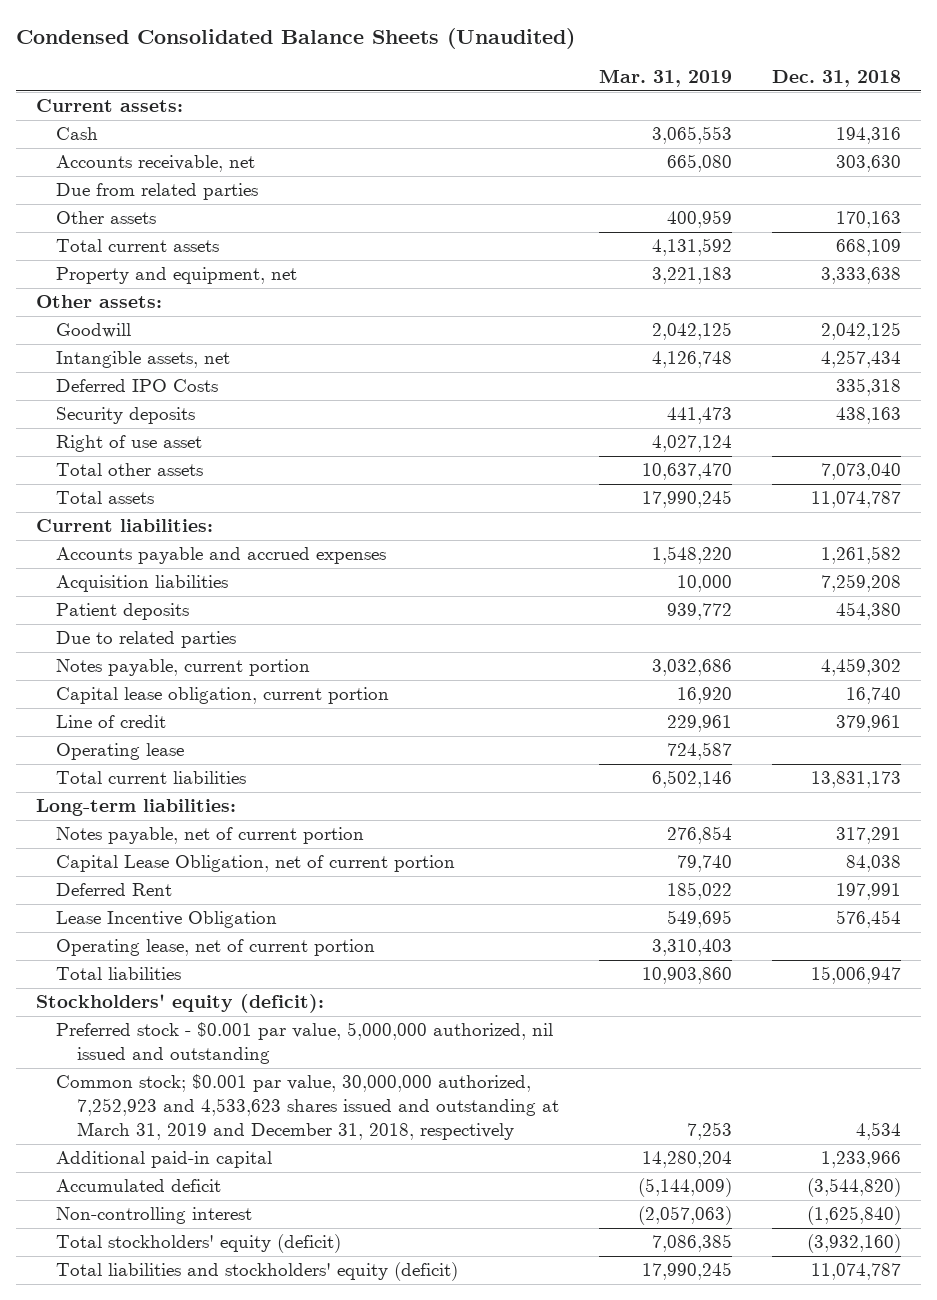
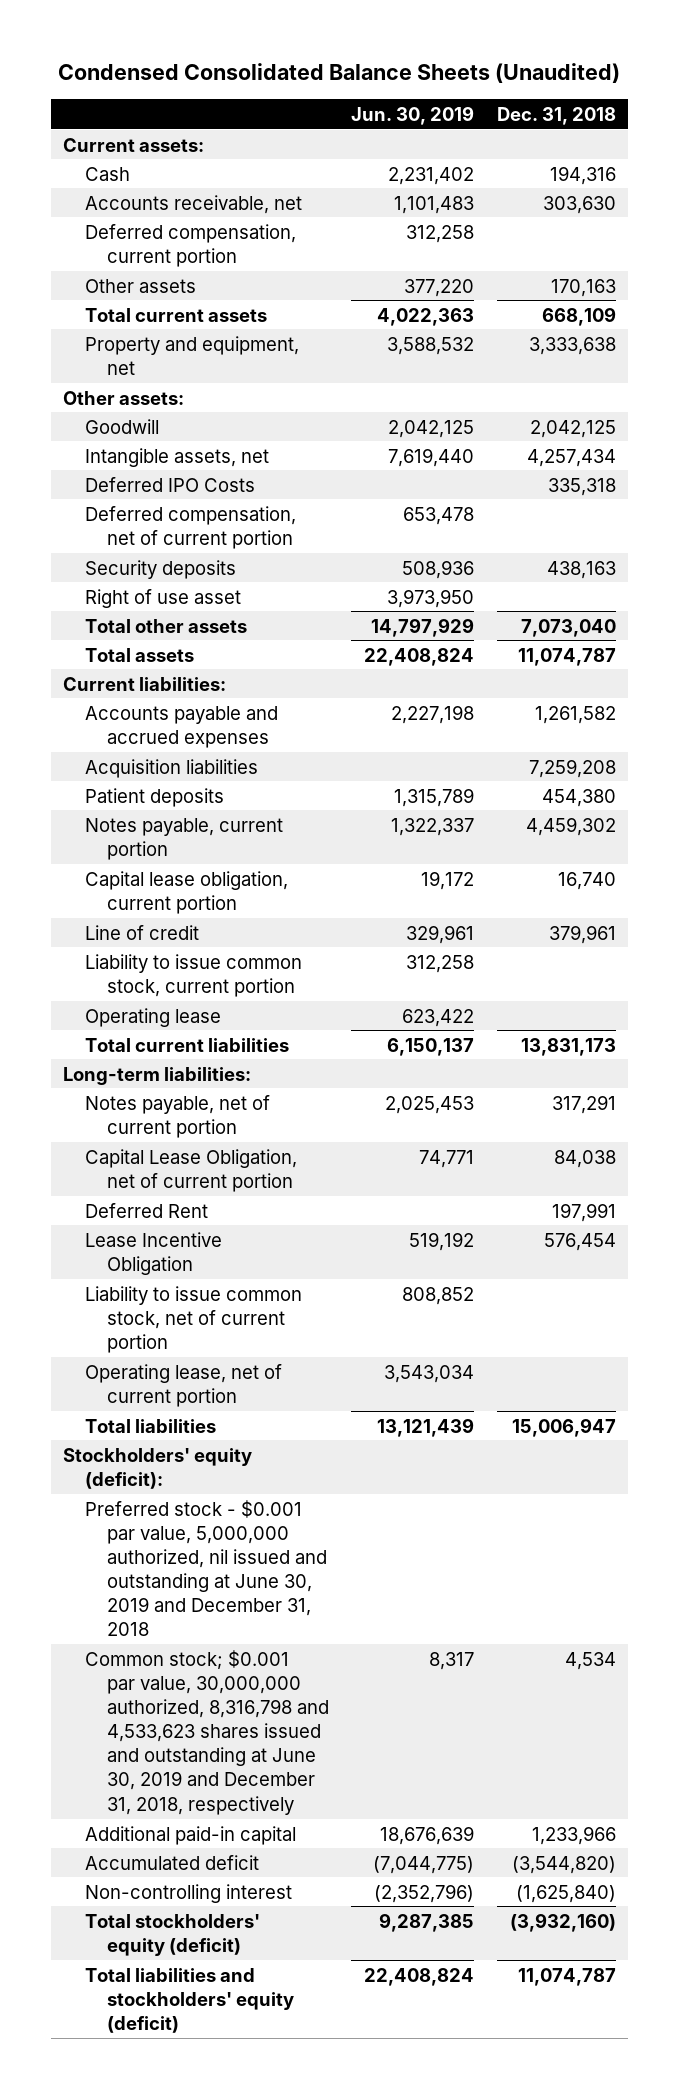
[598,68,732,87] Mar. 31, 2019 -> none
none -> [351,105,475,125] Jun. 30, 2019
[56,183,259,201] Due from related parties -> none
none -> [84,223,296,267] Deferred compensation, current portion
none -> [84,505,296,549] Deferred compensation, net of current portion
[56,631,237,649] Due to related parties -> none
none -> [84,953,302,997] Liability to issue common stock, current portion
none -> [84,1285,302,1353] Liability to issue common stock, net of current portion
[56,1022,554,1065] Preferred stock - $0.001 par value, 5,000,000 authorized, nil issued and outstanding -> [84,1499,327,1637] Preferred stock - $0.001 par value, 5,000,000 authorized, nil issued and outstanding at June 30, 2019 and December 31, 2018
[56,1074,559,1141] Common stock; $0.001 par value, 30,000,000 authorized, 7,252,923 and 4,533,623 shares issued and outstanding at March 31, 2019 and December 31, 2018, respectively -> [84,1649,329,1815] Common stock; $0.001 par value, 30,000,000 authorized, 8,316,798 and 4,533,623 shares issued and outstanding at June 30, 2019 and December 31, 2018, respectively

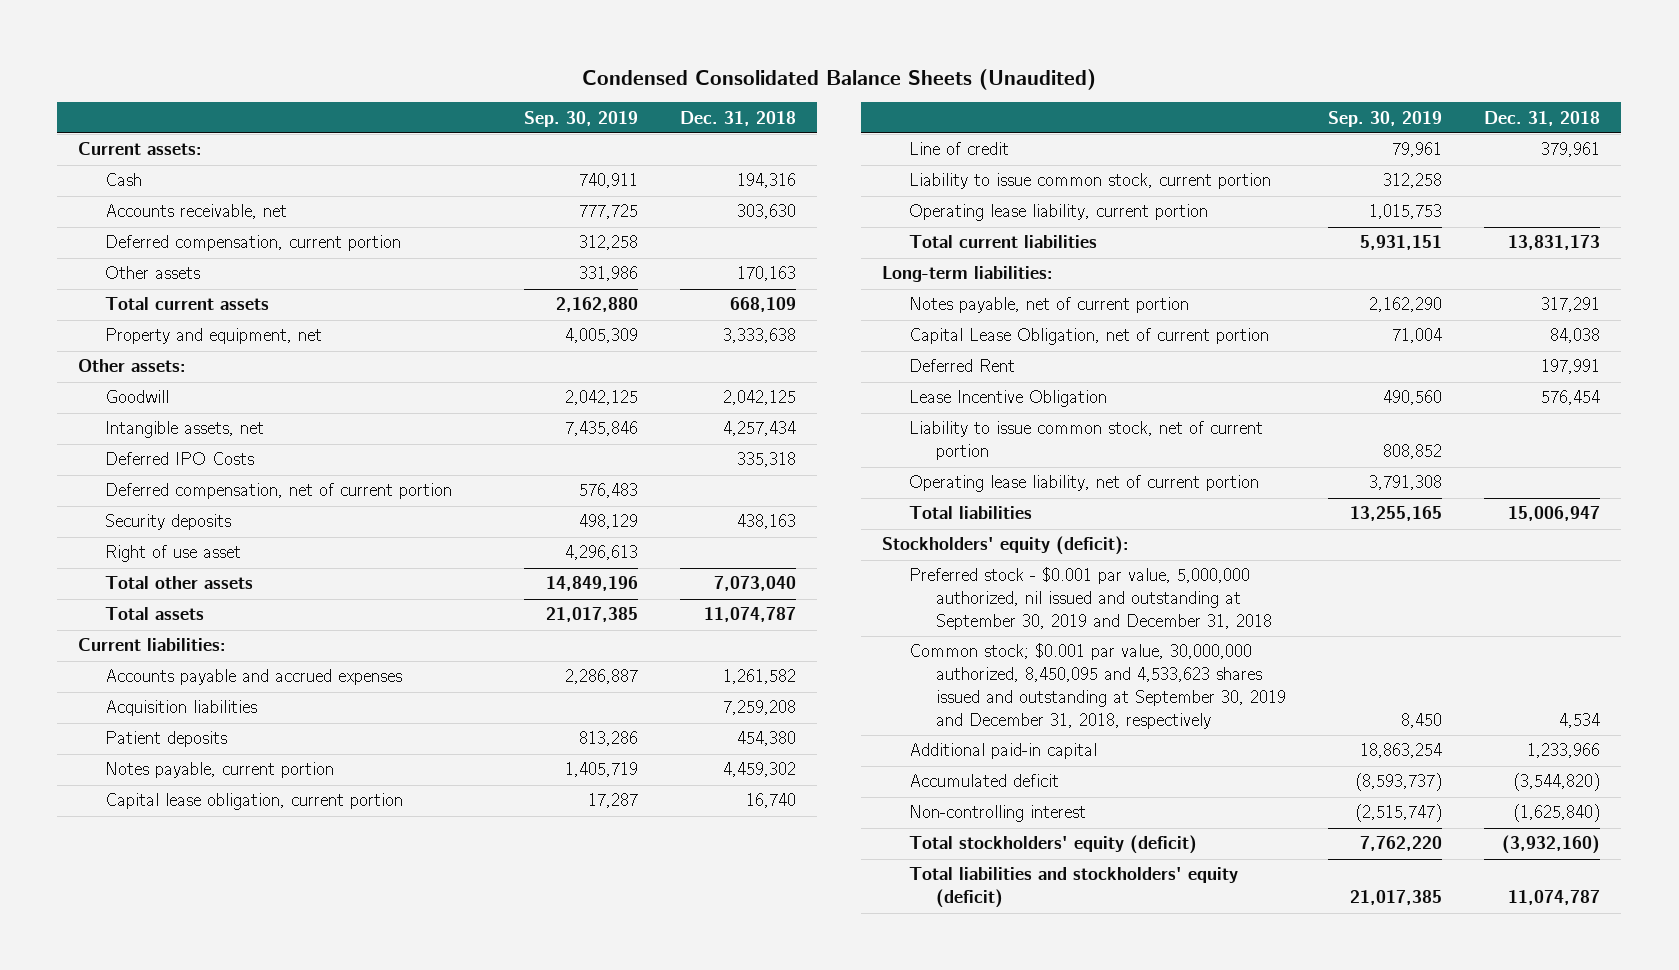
[351,105,475,125] Jun. 30, 2019 -> none
none -> [524,110,639,127] Sep. 30, 2019
[84,1007,221,1027] Operating lease -> [909,204,1209,222] Operating lease liability, current portion
[84,1363,282,1407] Operating lease, net of current portion -> [909,475,1260,493] Operating lease liability, net of current portion
[84,1499,327,1637] Preferred stock - $0.001 par value, 5,000,000 authorized, nil issued and outstanding at June 30, 2019 and December 31, 2018 -> [909,567,1273,631] Preferred stock - $0.001 par value, 5,000,000 authorized, nil issued and outstanding at September 30, 2019 and December 31, 2018
[84,1649,329,1815] Common stock; $0.001 par value, 30,000,000 authorized, 8,316,798 and 4,533,623 shares issued and outstanding at June 30, 2019 and December 31, 2018, respectively -> [909,643,1287,730] Common stock; $0.001 par value, 30,000,000 authorized, 8,450,095 and 4,533,623 shares issued and outstanding at September 30, 2019 and December 31, 2018, respectively

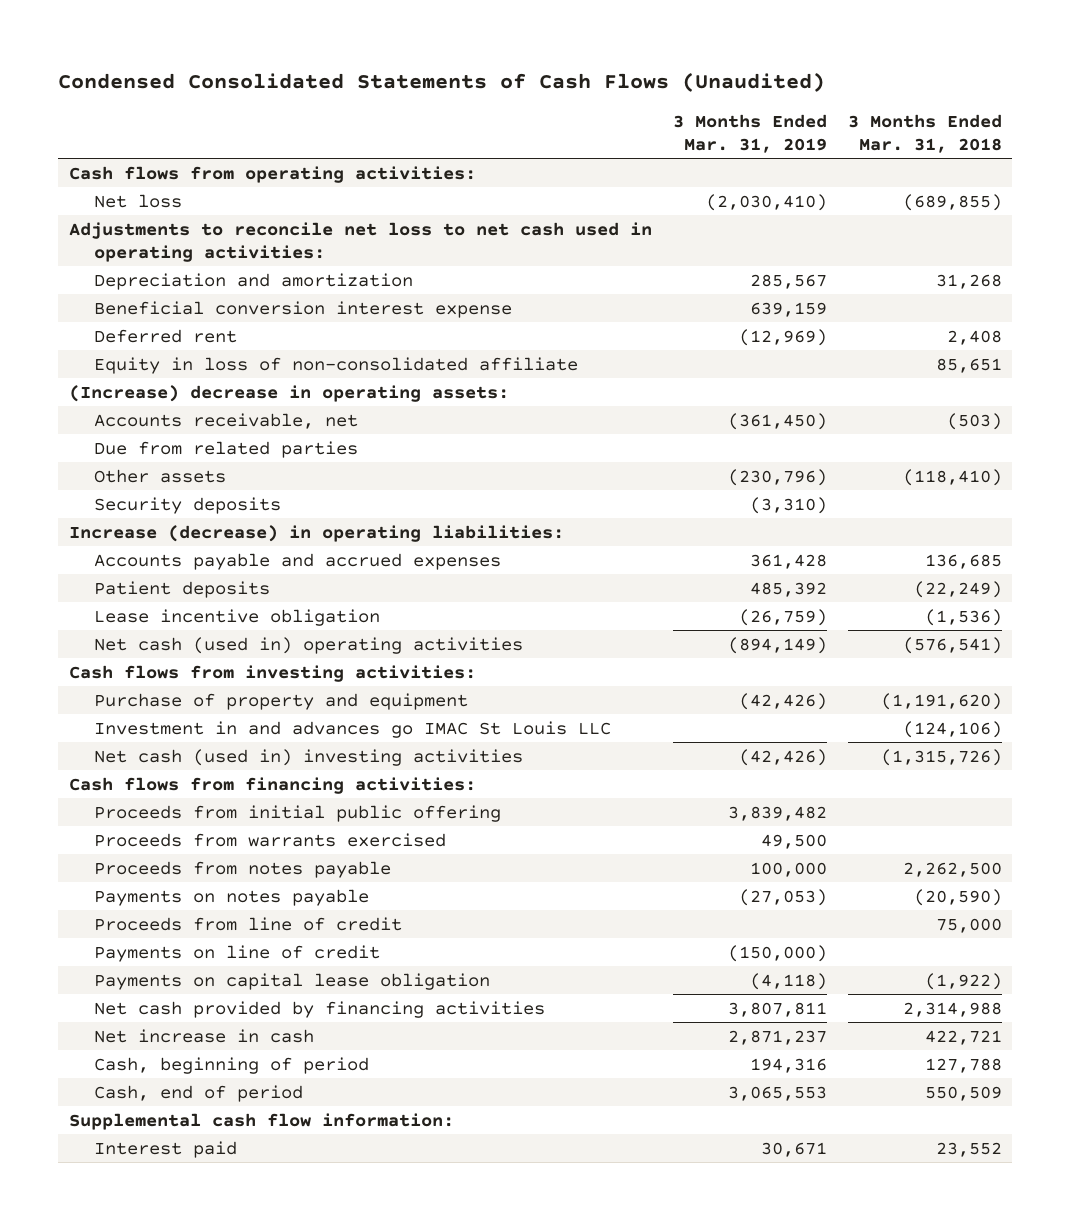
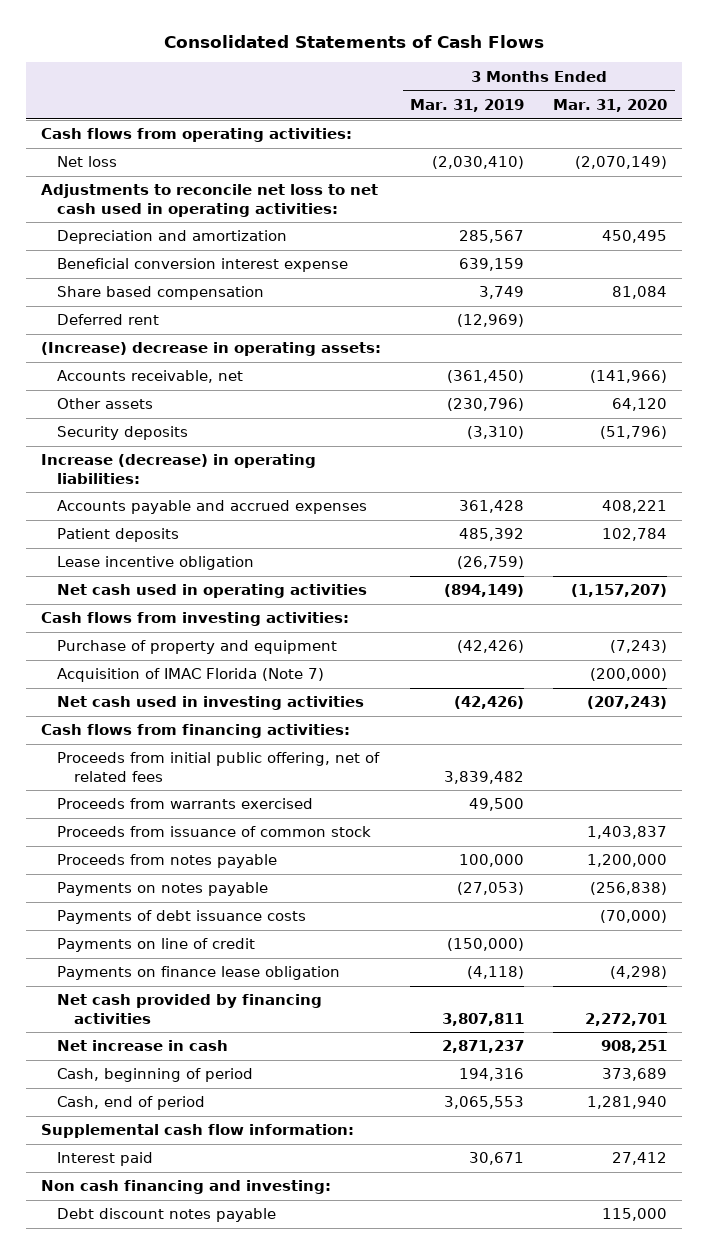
[58,71,826,92] Condensed Consolidated Statements of Cash Flows (Unaudited) -> [164,35,545,49] Consolidated Statements of Cash Flows
[847,113,1002,153] 3 Months Ended Mar. 31, 2018 -> none
none -> [553,98,668,112] Mar. 31, 2020
none -> [57,286,265,301] Share based compensation
[93,356,578,374] Equity in loss of non-consolidated affiliate -> none
[93,440,358,458] Due from related parties -> none
[93,636,523,654] Net cash (used in) operating activities -> [57,584,368,599] Net cash used in operating activities
[93,720,611,738] Investment in and advances go IMAC St Louis LLC -> none
none -> [57,668,325,683] Acquisition of IMAC Florida (Note 7)
[93,748,523,766] Net cash (used in) investing activities -> [57,696,365,711] Net cash used in investing activities
[93,804,501,822] Proceeds from initial public offering -> [57,752,381,782] Proceeds from initial public offering, net of related fees
none -> [57,826,372,838] Proceeds from issuance of common stock
[93,916,402,931] Proceeds from line of credit -> none
none -> [57,910,307,925] Payments of debt issuance costs
[93,972,490,990] Payments on capital lease obligation -> [57,966,341,981] Payments on finance lease obligation
none -> [40,1180,331,1195] Non cash financing and investing:
none -> [57,1208,277,1223] Debt discount notes payable

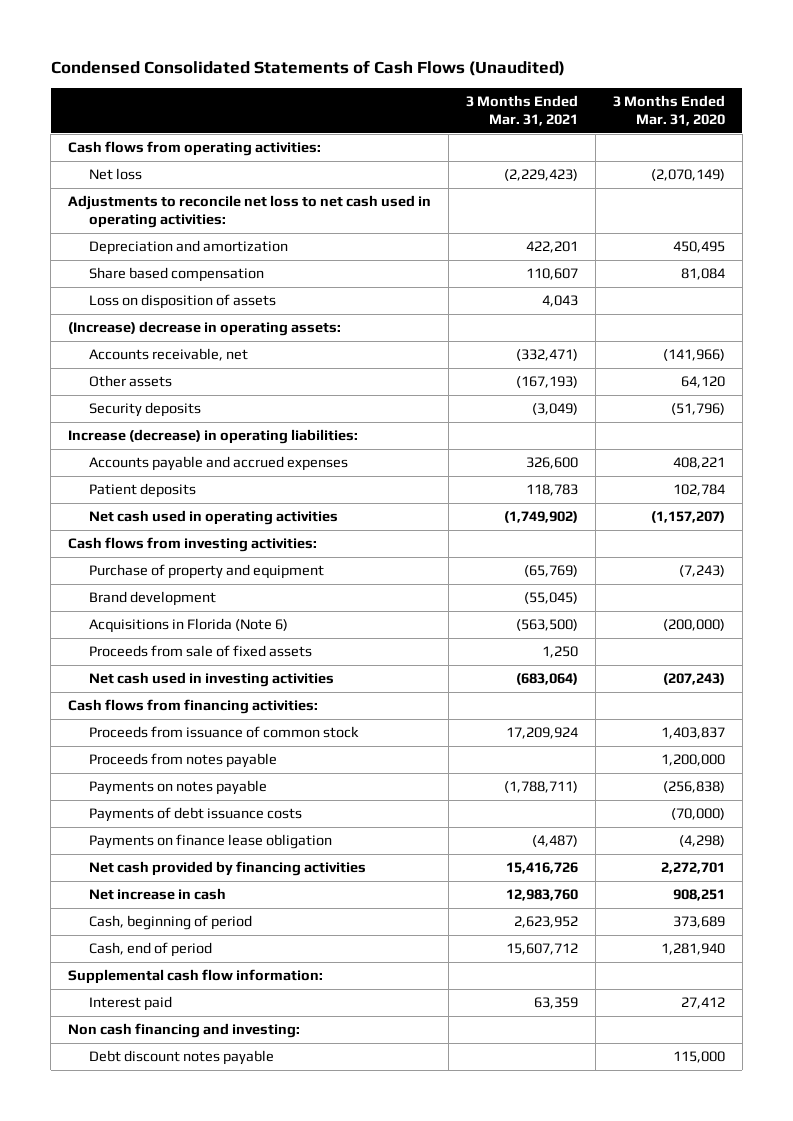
[164,35,545,49] Consolidated Statements of Cash Flows -> [50,60,565,77] Condensed Consolidated Statements of Cash Flows (Unaudited)
[410,98,525,112] Mar. 31, 2019 -> none
none -> [465,94,578,127] 3 Months Ended Mar. 31, 2021
[57,258,349,273] Beneficial conversion interest expense -> none
[57,314,160,326] Deferred rent -> none
none -> [88,294,276,310] Loss on disposition of assets
[57,556,255,571] Lease incentive obligation -> none
none -> [88,591,216,607] Brand development
[57,668,325,683] Acquisition of IMAC Florida (Note 7) -> [88,618,288,634] Acquisitions in Florida (Note 6)
none -> [88,645,312,658] Proceeds from sale of fixed assets
[57,752,381,782] Proceeds from initial public offering, net of related fees -> none
[57,798,314,810] Proceeds from warrants exercised -> none
[57,938,256,953] Payments on line of credit -> none

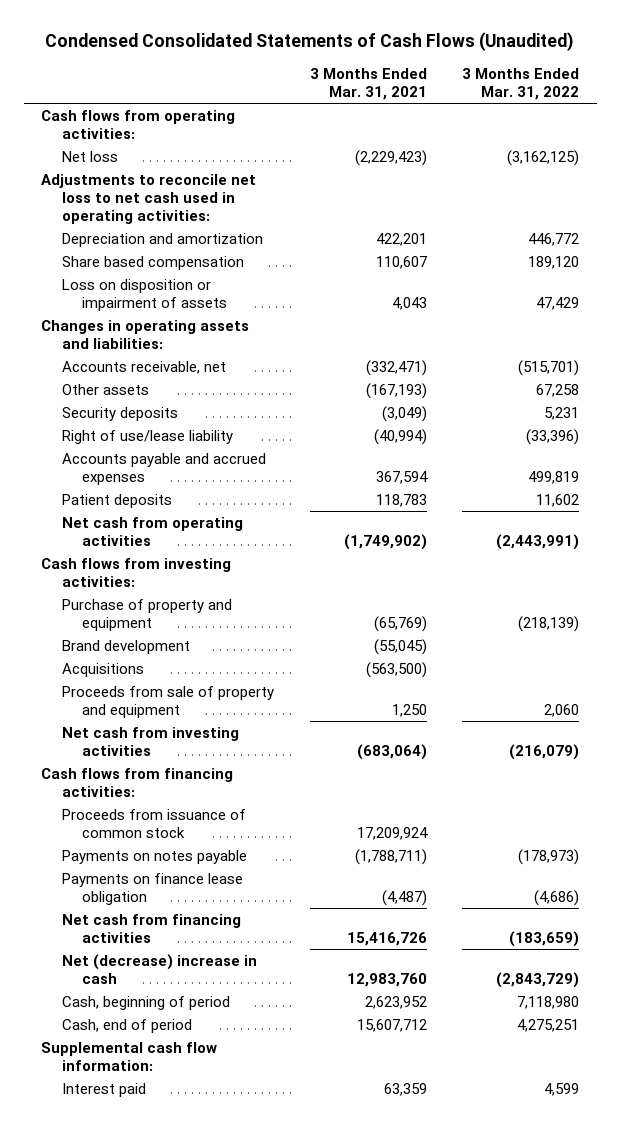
[612,94,725,127] 3 Months Ended Mar. 31, 2020 -> none
none -> [462,68,580,101] 3 Months Ended Mar. 31, 2022
[88,294,276,310] Loss on disposition of assets -> [61,278,228,311] Loss on disposition or impairment of assets
[67,321,341,337] (Increase) decrease in operating assets: -> [41,319,250,349] Changes in operating assets and liabilities:
[67,429,358,445] Increase (decrease) in operating liabilities: -> none
none -> [61,429,233,444] Right of use/lease liability
[525,457,578,470] 326,600 -> [375,470,428,484] 367,594
[88,510,338,526] Net cash used in operating activities -> [61,516,243,546] Net cash from operating activities
[88,618,288,634] Acquisitions in Florida (Note 6) -> [61,662,144,677] Acquisitions
[88,645,312,658] Proceeds from sale of fixed assets -> [61,685,274,718] Proceeds from sale of property and equipment
[88,672,334,688] Net cash used in investing activities -> [61,726,239,756] Net cash from investing activities
[88,753,277,769] Proceeds from notes payable -> none
[88,807,302,823] Payments of debt issuance costs -> none
[88,861,366,877] Net cash provided by financing activities -> [61,913,241,943] Net cash from financing activities
[88,888,226,901] Net increase in cash -> [61,953,257,984] Net (decrease) increase in cash
[67,1023,300,1039] Non cash financing and investing: -> none
[88,1050,274,1066] Debt discount notes payable -> none

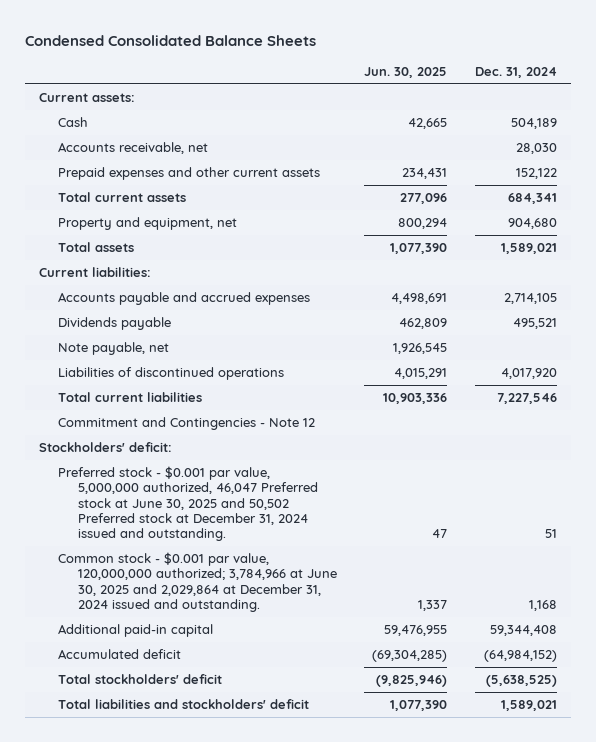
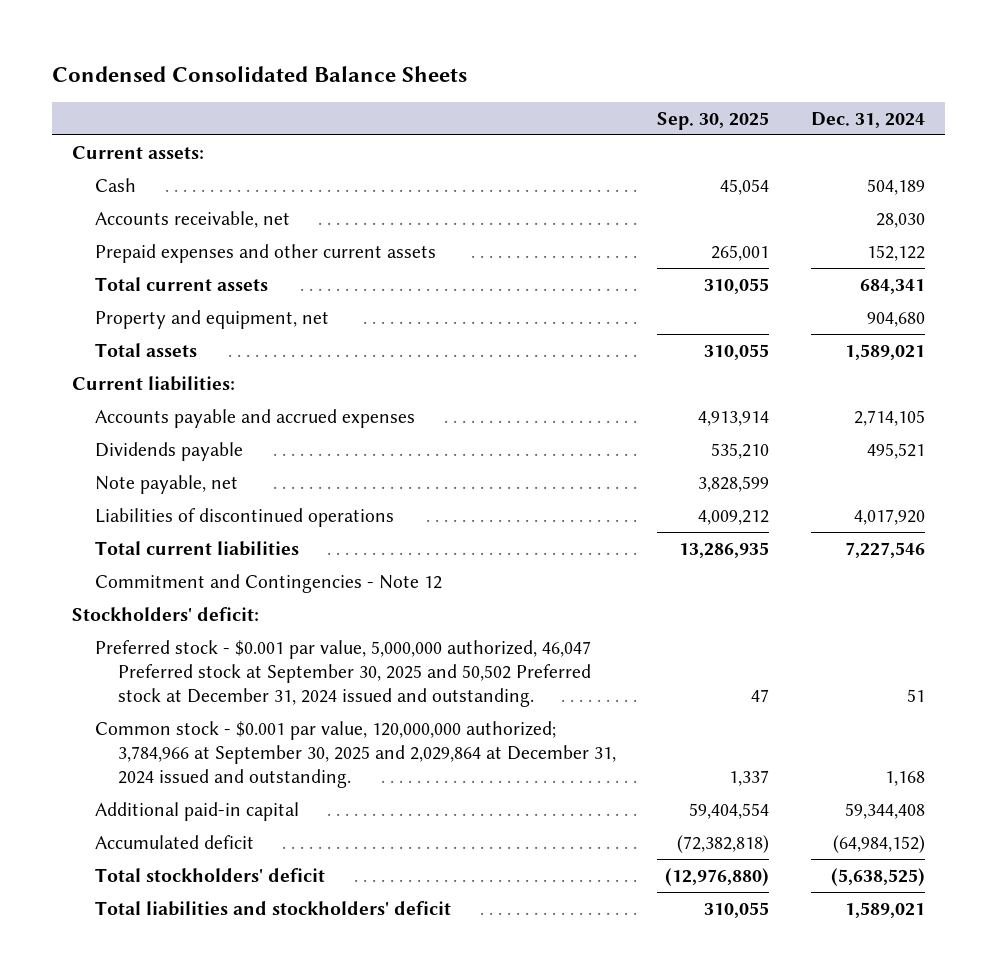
[364,67,448,79] Jun. 30, 2025 -> none
none -> [657,111,770,130] Sep. 30, 2025
[58,466,318,542] Preferred stock - $0.001 par value, 5,000,000 authorized, 46,047 Preferred stock at June 30, 2025 and 50,502 Preferred stock at December 31, 2024 issued and outstanding. -> [95,639,592,708] Preferred stock - $0.001 par value, 5,000,000 authorized, 46,047 Preferred stock at September 30, 2025 and 50,502 Preferred stock at December 31, 2024 issued and outstanding.
[58,552,337,613] Common stock - $0.001 par value, 120,000,000 authorized; 3,784,966 at June 30, 2025 and 2,029,864 at December 31, 2024 issued and outstanding. -> [95,720,616,789] Common stock - $0.001 par value, 120,000,000 authorized; 3,784,966 at September 30, 2025 and 2,029,864 at December 31, 2024 issued and outstanding.

